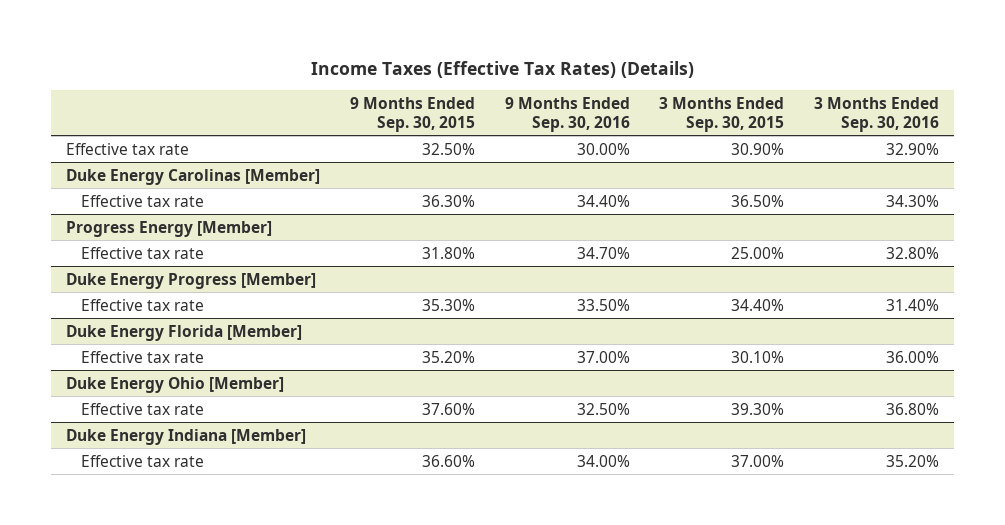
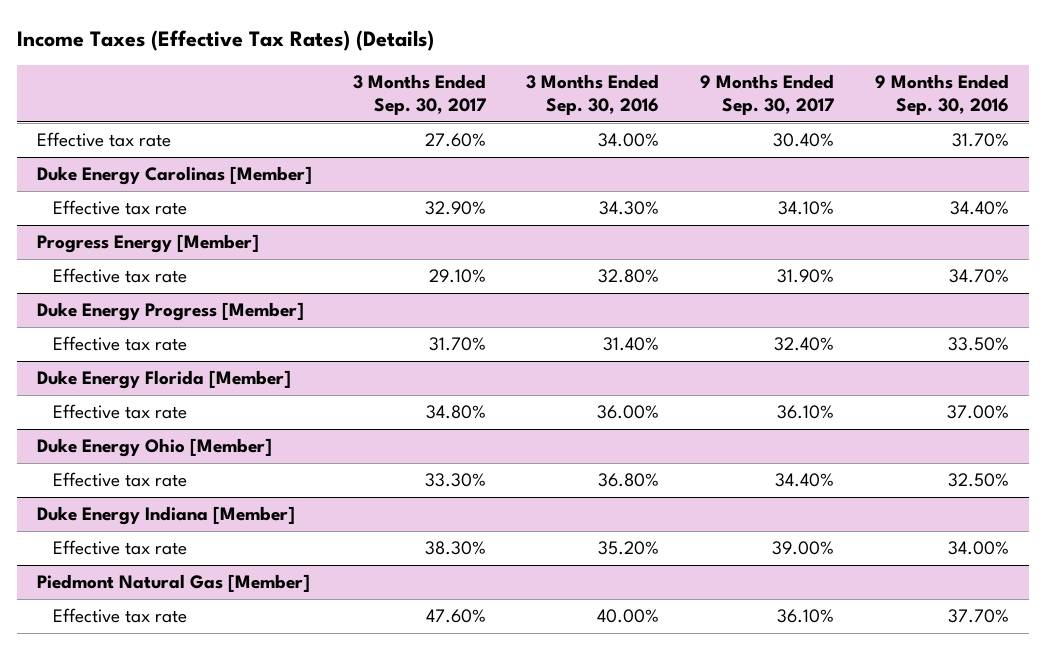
[349,96,475,132] 9 Months Ended Sep. 30, 2015 -> none
[659,96,785,132] 3 Months Ended Sep. 30, 2015 -> none
none -> [352,74,486,115] 3 Months Ended Sep. 30, 2017
none -> [700,74,835,115] 9 Months Ended Sep. 30, 2017
[576,142,630,155] 30.00% -> [951,133,1009,148] 31.70%
[886,142,940,155] 32.90% -> [598,133,660,148] 34.00%
none -> [36,574,310,593] Piedmont Natural Gas [Member]
none -> [53,608,188,624] Effective tax rate

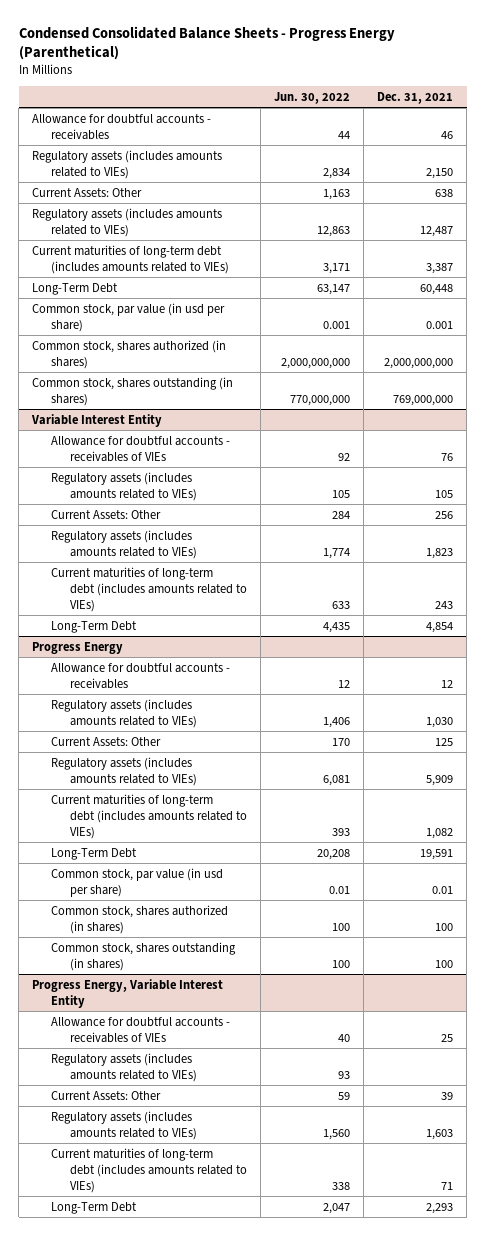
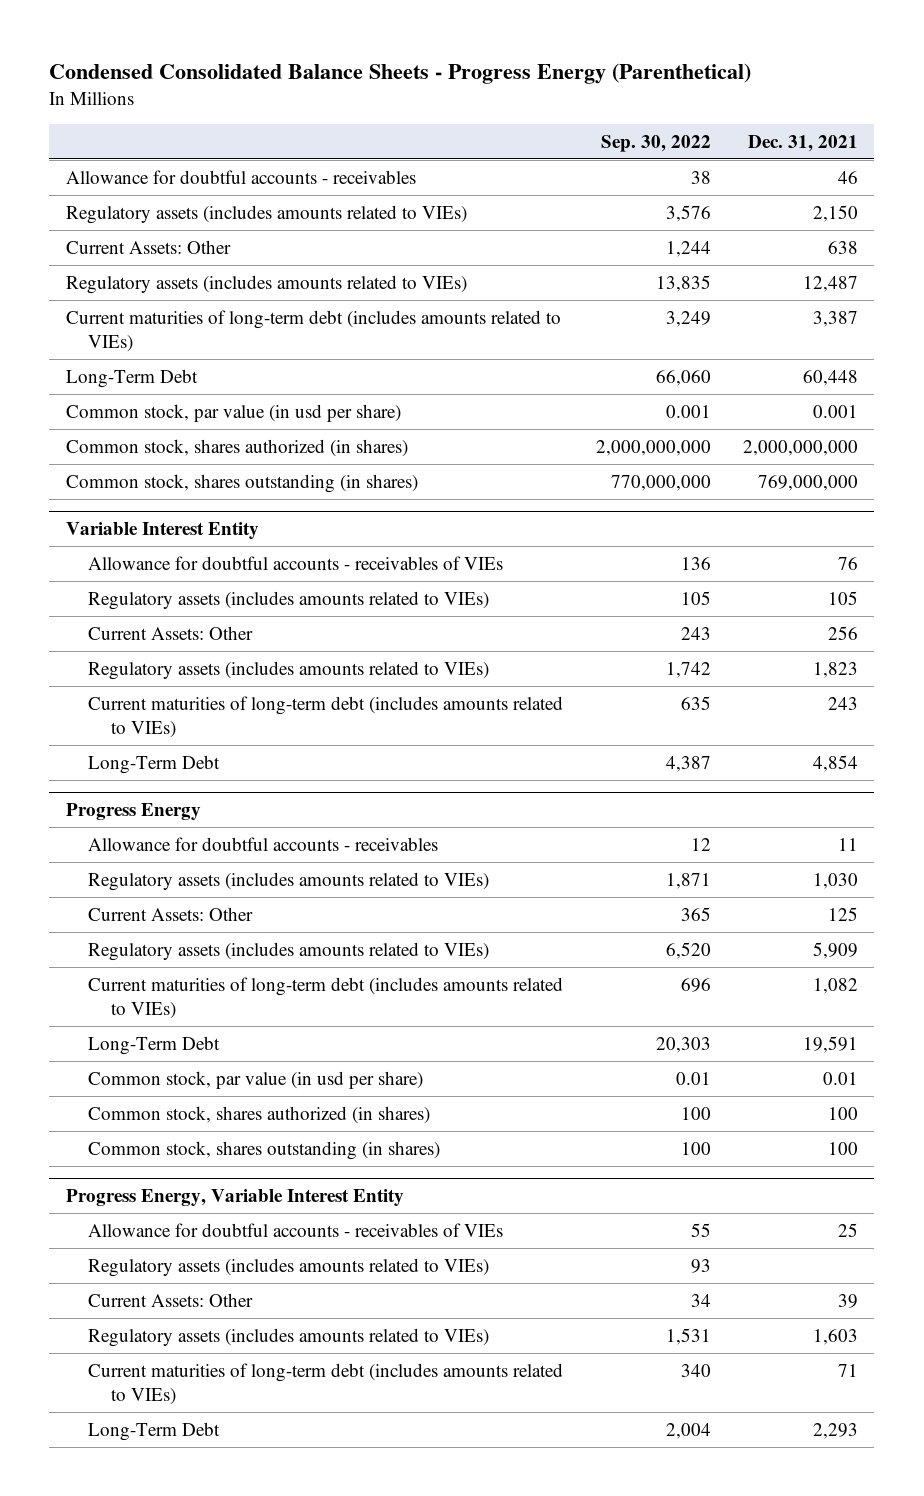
[273,91,350,104] Jun. 30, 2022 -> none
none -> [600,134,711,152] Sep. 30, 2022
[441,679,454,688] 12 -> [838,837,859,851] 11

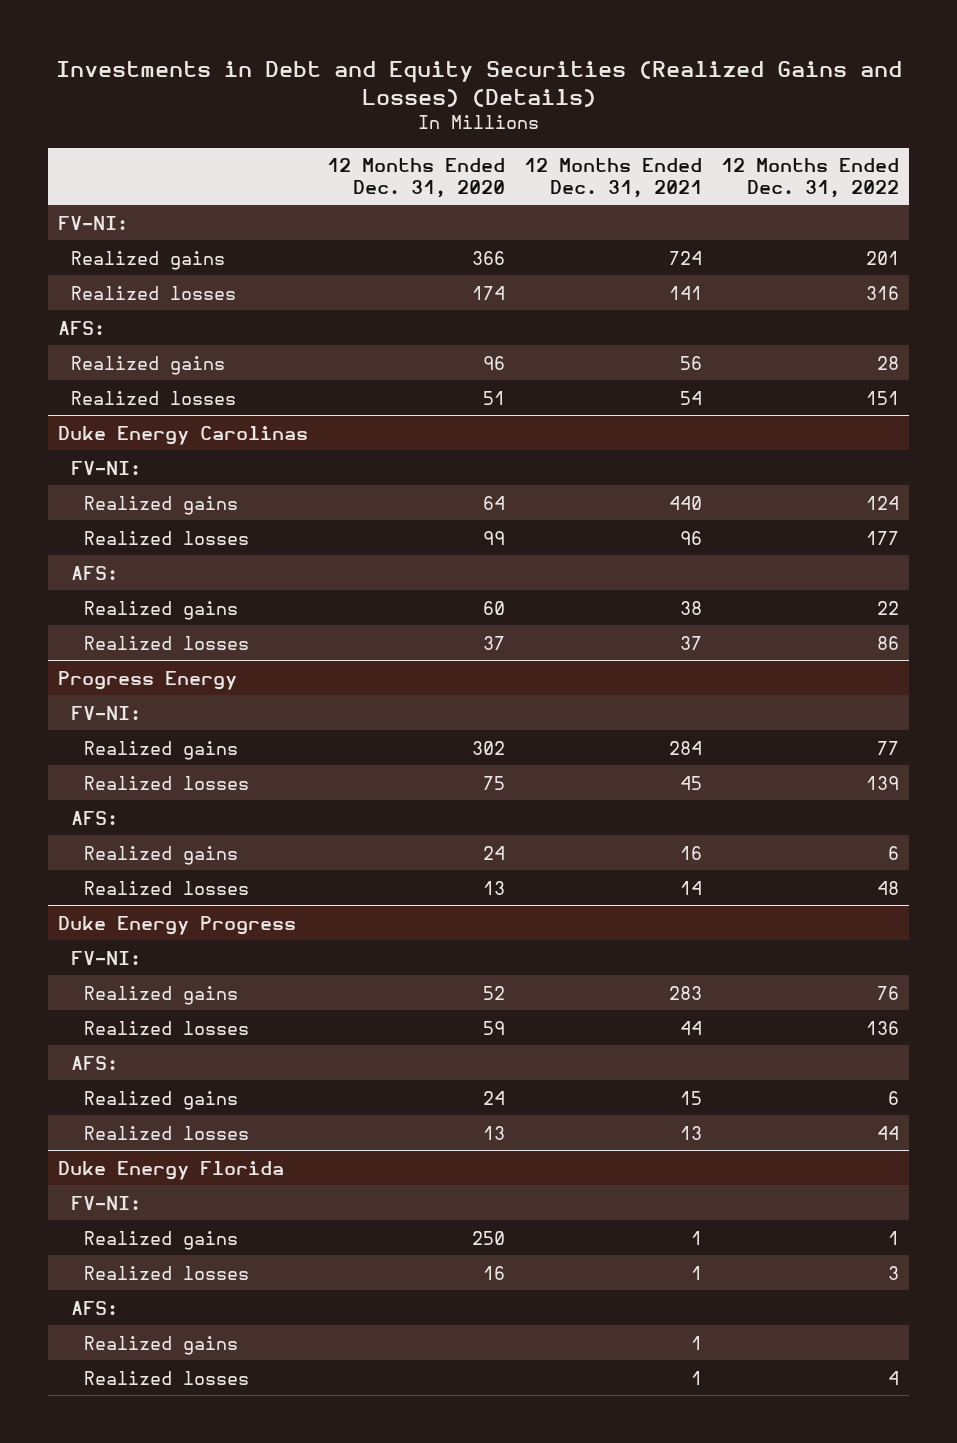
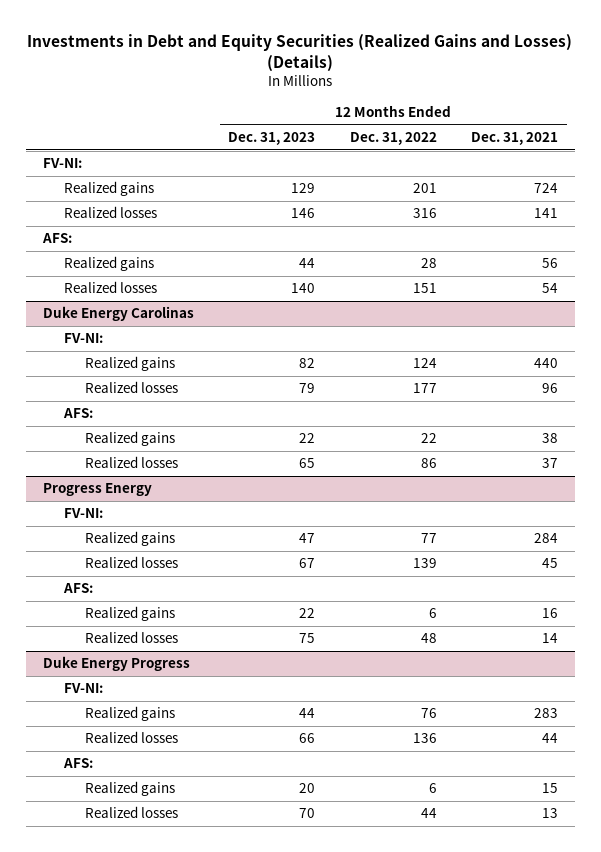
[327,158,506,198] 12 Months Ended Dec. 31, 2020 -> none
none -> [228,132,316,146] Dec. 31, 2023
[57,1160,284,1180] Duke Energy Florida -> none
[71,1195,142,1210] FV-NI: -> none
[84,1230,239,1250] Realized gains -> none
[84,1265,250,1280] Realized losses -> none
[71,1300,119,1315] AFS: -> none
[84,1335,239,1355] Realized gains -> none
[84,1370,250,1385] Realized losses -> none

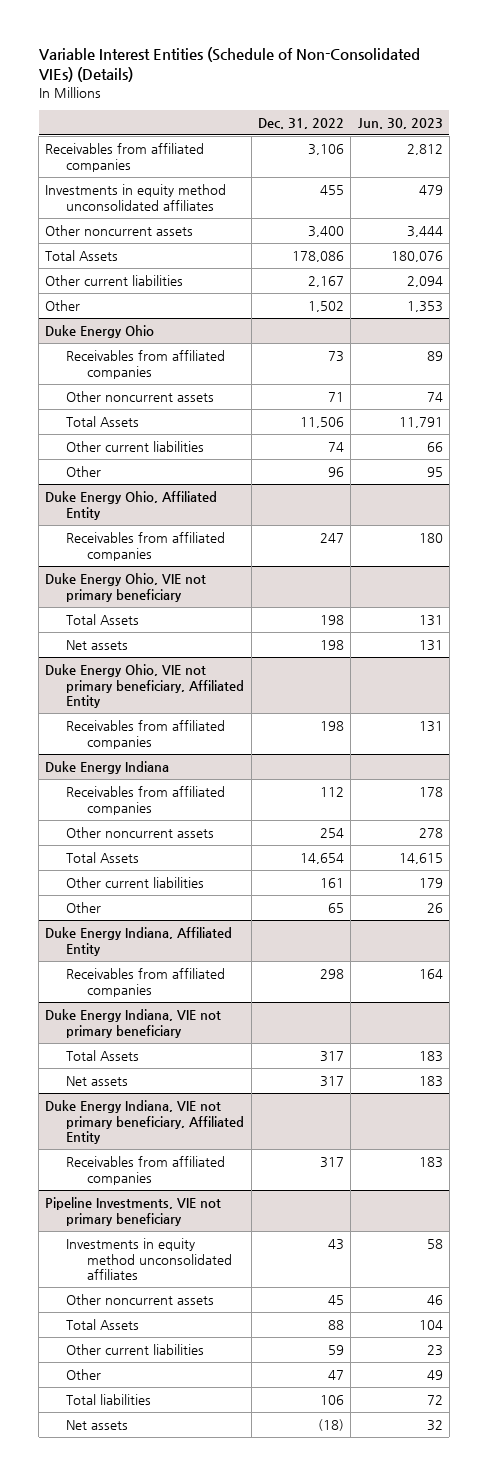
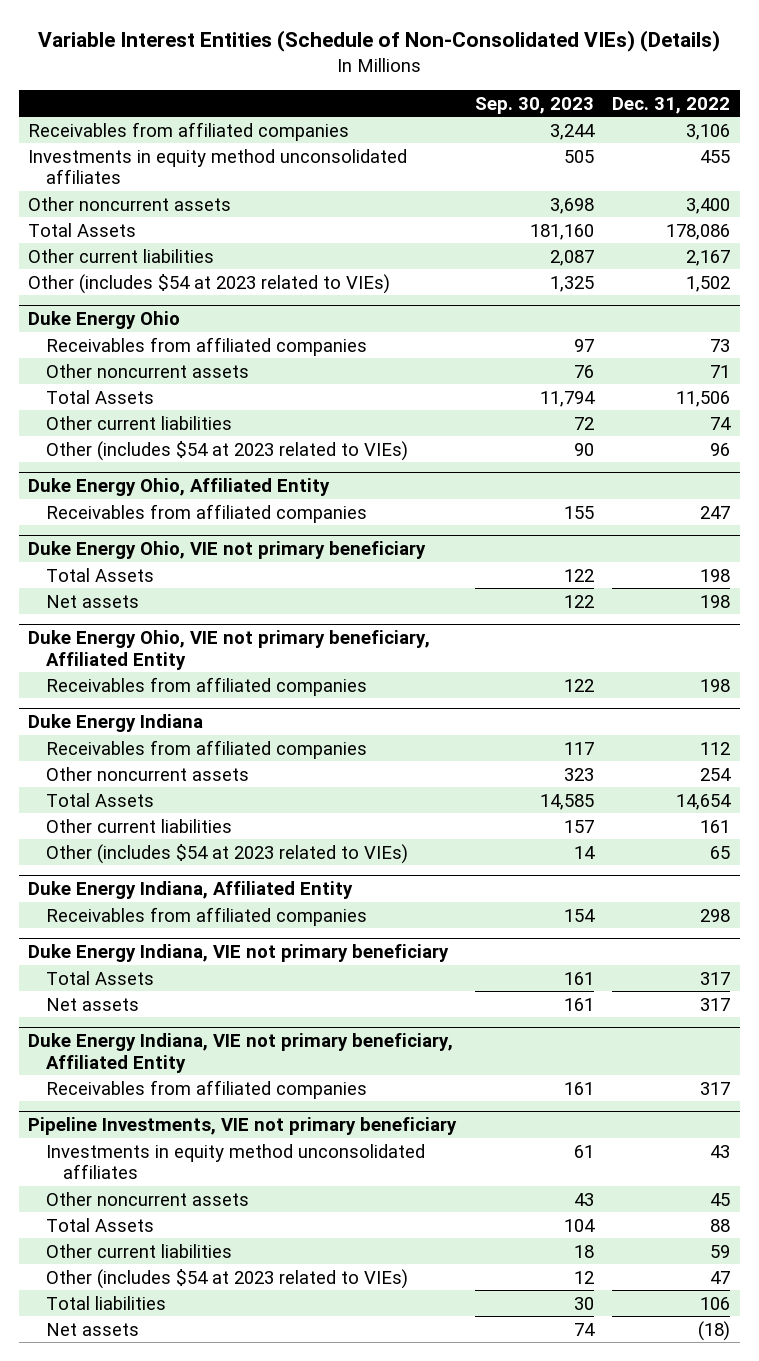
[357,117,443,129] Jun. 30, 2023 -> none
none -> [474,96,594,114] Sep. 30, 2023
[45,299,81,311] Other -> [28,273,391,294] Other (includes $54 at 2023 related to VIEs)
[66,465,102,477] Other -> [45,440,408,461] Other (includes $54 at 2023 related to VIEs)
[66,901,102,913] Other -> [45,843,408,864] Other (includes $54 at 2023 related to VIEs)
[66,1368,102,1380] Other -> [45,1268,408,1289] Other (includes $54 at 2023 related to VIEs)

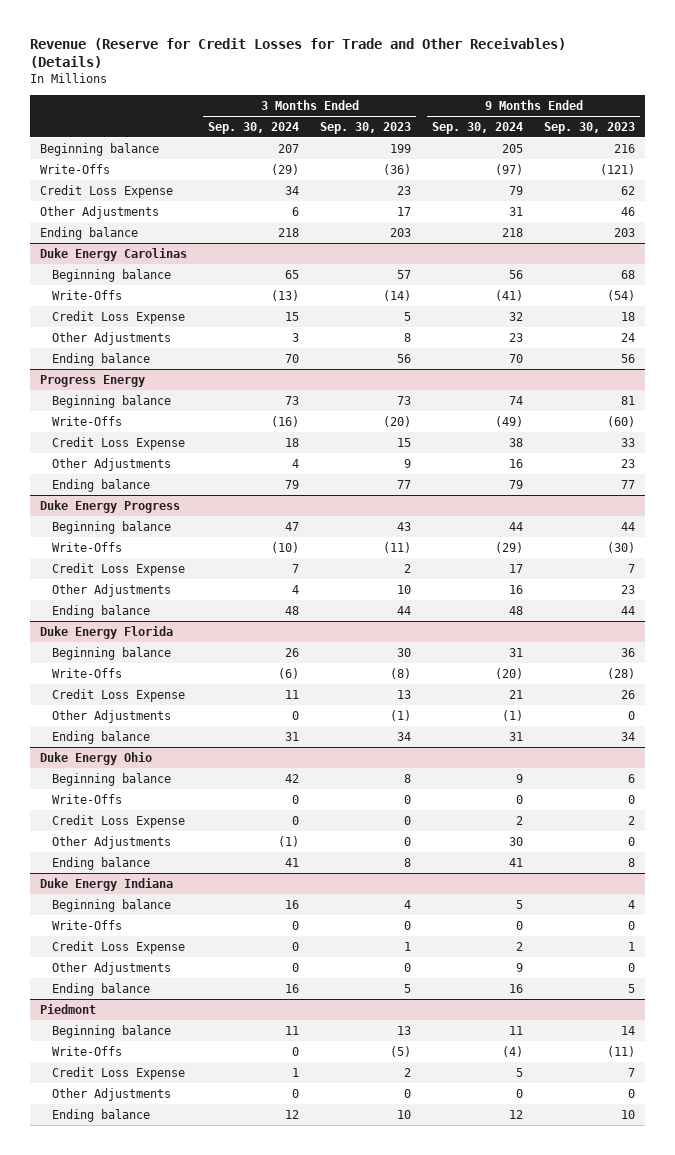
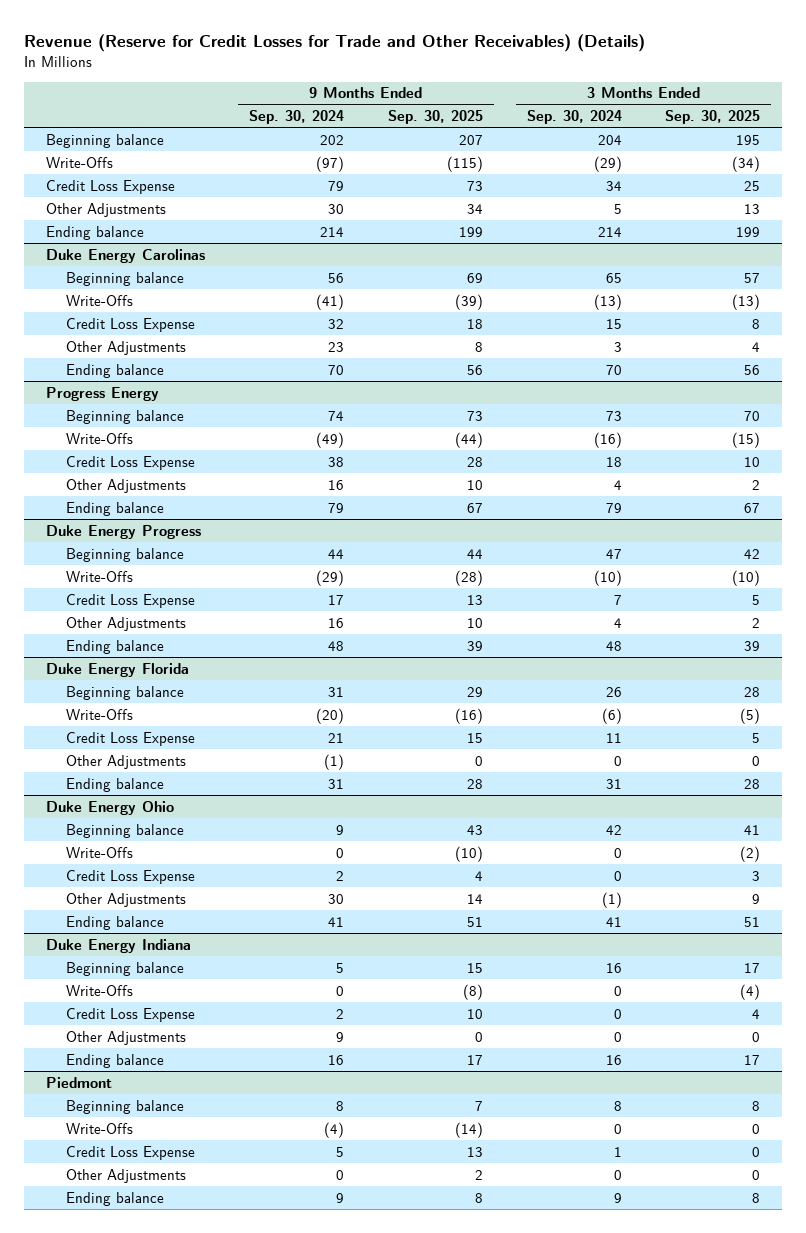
[320,121,412,134] Sep. 30, 2023 -> none
[544,121,636,134] Sep. 30, 2023 -> none
none -> [387,110,483,125] Sep. 30, 2025
none -> [665,110,761,125] Sep. 30, 2025
[278,143,300,153] 207 -> [597,134,622,145] 204
[502,143,524,153] 205 -> [319,134,344,145] 202
[292,206,300,216] 6 -> [613,203,622,214] 5
[509,206,524,216] 31 -> [327,203,344,214] 30
[278,227,300,237] 218 -> [597,226,622,237] 214
[502,227,524,237] 218 -> [319,226,344,237] 214
[285,1025,300,1035] 11 -> [613,1100,622,1111] 8
[509,1025,524,1035] 11 -> [335,1100,344,1111] 8
[285,1109,300,1119] 12 -> [613,1192,622,1203] 9
[509,1109,524,1119] 12 -> [335,1192,344,1203] 9

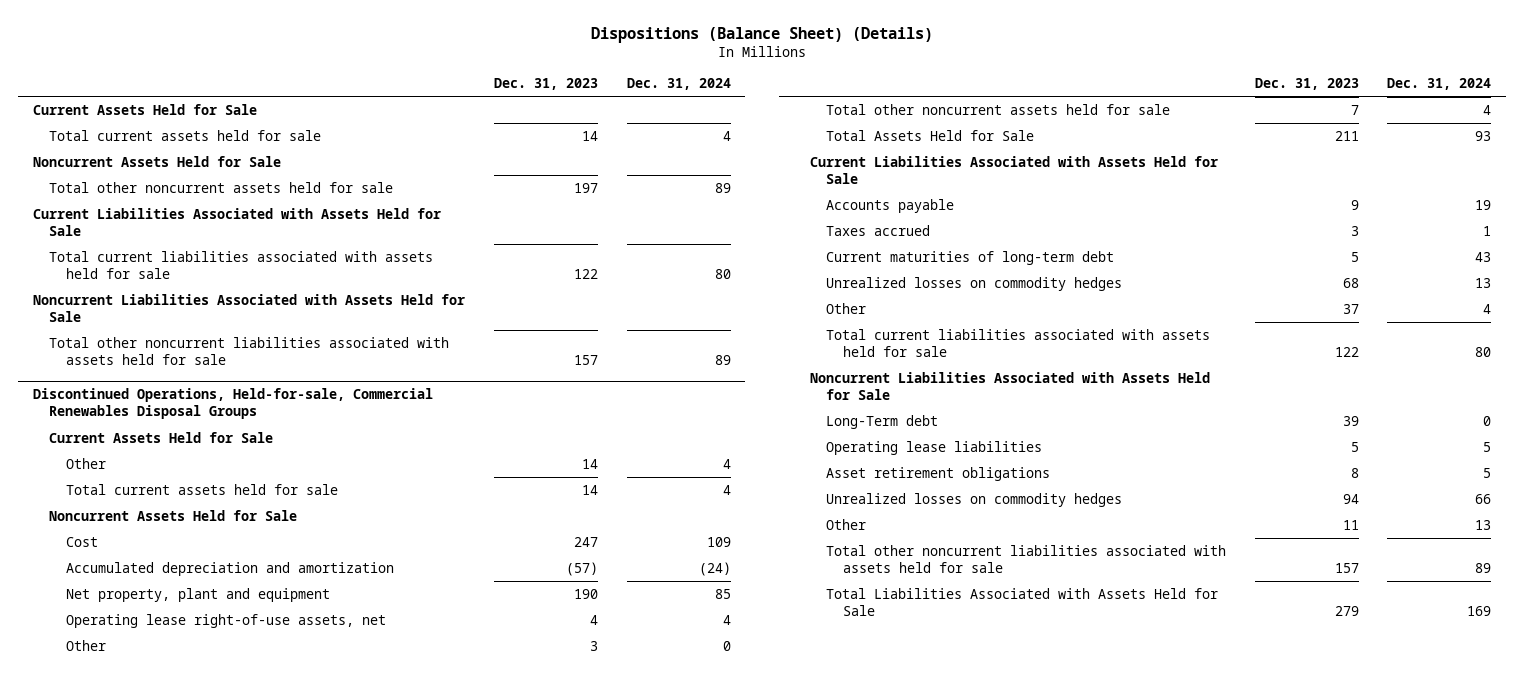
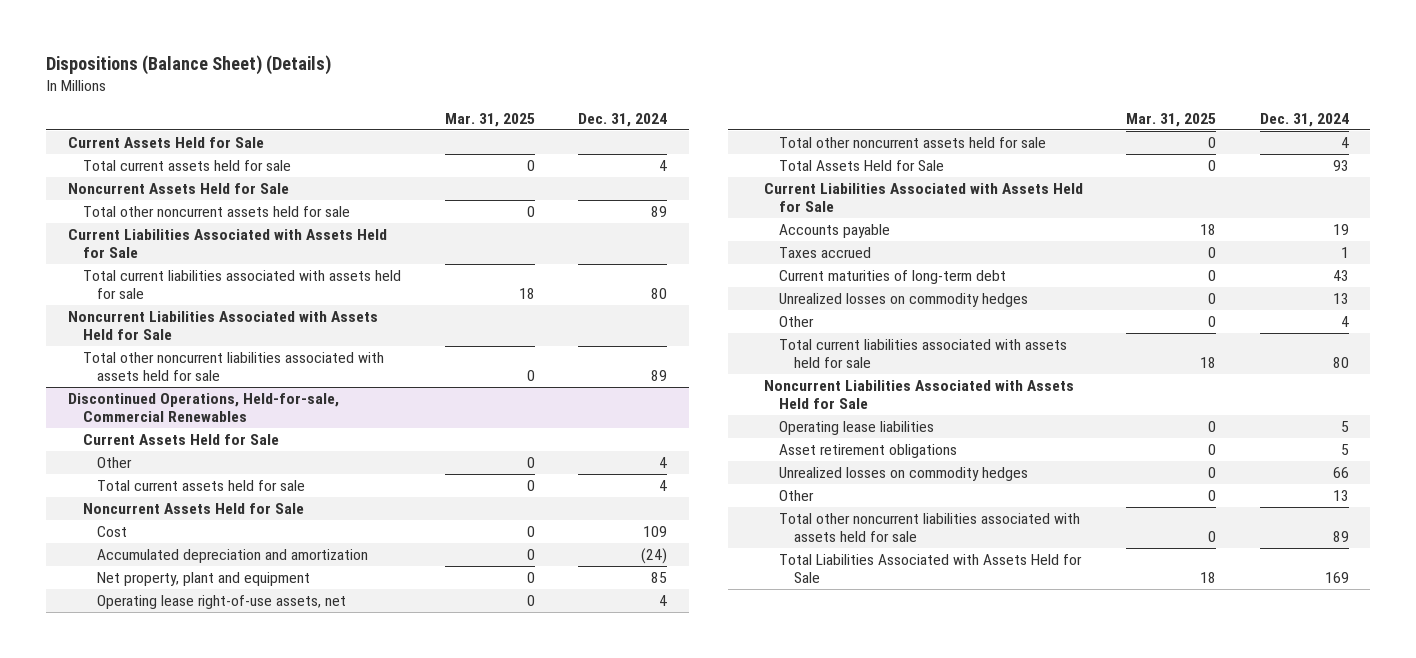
[494,78,599,91] Dec. 31, 2023 -> none
none -> [444,112,535,127] Mar. 31, 2025
[32,388,433,420] Discontinued Operations, Held-for-sale, Commercial Renewables Disposal Groups -> [67,393,339,423] Discontinued Operations, Held-for-sale, Commercial Renewables
[65,639,106,651] Other -> none
[826,414,939,429] Long-Term debt -> none

